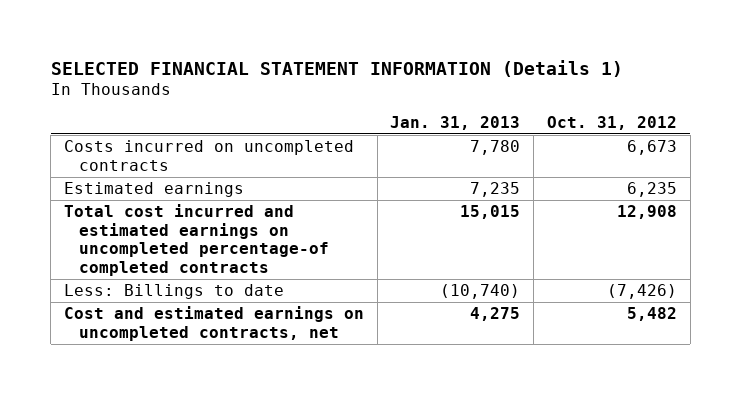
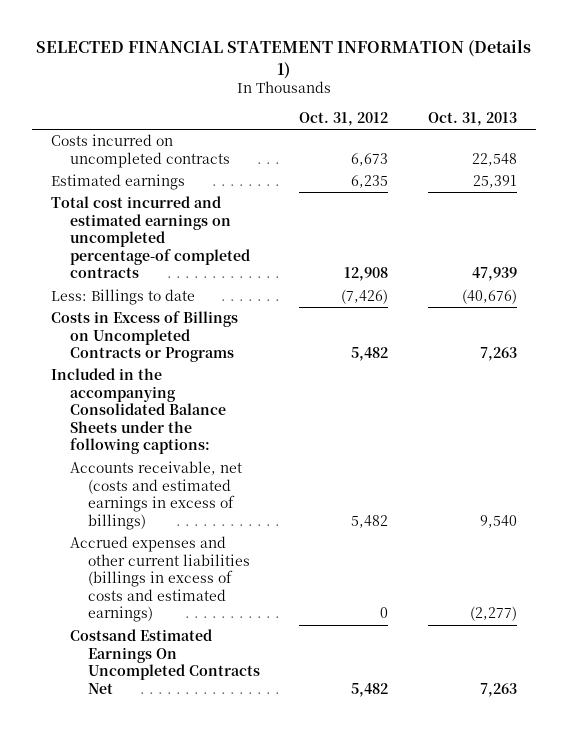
[390,115,521,130] Jan. 31, 2013 -> none
none -> [427,112,517,127] Oct. 31, 2013
none -> [51,311,239,363] Costs in Excess of Billings on Uncompleted Contracts or Programs
none -> [51,368,226,455] Included in the accompanying Consolidated Balance Sheets under the following captions:
none -> [69,461,242,530] Accounts receivable, net (costs and estimated earnings in excess of billings)
none -> [69,536,250,623] Accrued expenses and other current liabilities (billings in excess of costs and estimated earnings)
[64,306,365,341] Cost and estimated earnings on uncompleted contracts, net -> [69,629,260,694] Costsand Estimated Earnings On Uncompleted Contracts Net

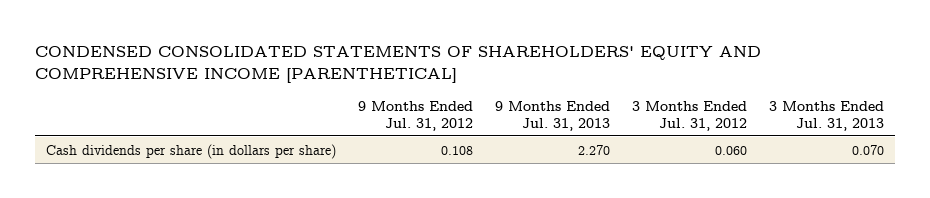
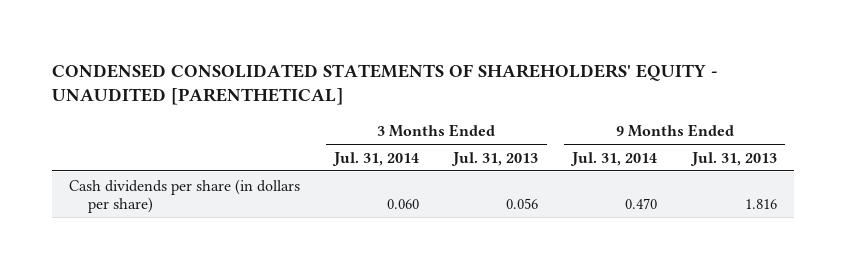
[35,46,762,83] CONDENSED CONSOLIDATED STATEMENTS OF SHAREHOLDERS' EQUITY AND COMPREHENSIVE INCOME [PARENTHETICAL] -> [52,63,719,106] CONDENSED CONSOLIDATED STATEMENTS OF SHAREHOLDERS' EQUITY - UNAUDITED [PARENTHETICAL]
[358,100,474,131] 9 Months Ended Jul. 31, 2012 -> none
[631,100,747,131] 3 Months Ended Jul. 31, 2012 -> none
none -> [332,151,420,166] Jul. 31, 2014
none -> [570,151,658,166] Jul. 31, 2014
[578,144,611,155] 2.270 -> [744,199,777,210] 1.816
[851,144,884,155] 0.070 -> [506,198,539,210] 0.056

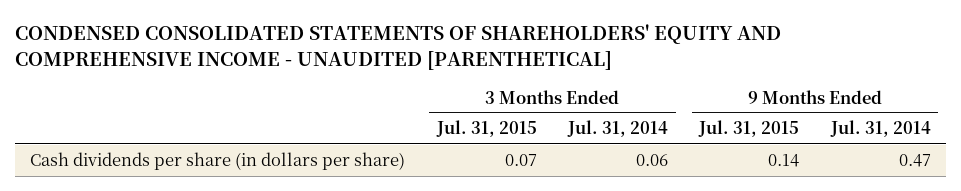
[52,63,719,106] CONDENSED CONSOLIDATED STATEMENTS OF SHAREHOLDERS' EQUITY - UNAUDITED [PARENTHETICAL] -> [14,24,781,70] CONDENSED CONSOLIDATED STATEMENTS OF SHAREHOLDERS' EQUITY AND COMPREHENSIVE INCOME - UNAUDITED [PARENTHETICAL]
[451,151,539,166] Jul. 31, 2013 -> none
[689,151,777,166] Jul. 31, 2013 -> none
none -> [435,120,537,138] Jul. 31, 2015
none -> [698,120,800,138] Jul. 31, 2015
[387,199,420,210] 0.060 -> [636,154,669,167] 0.06
[625,198,658,210] 0.470 -> [898,154,931,168] 0.47

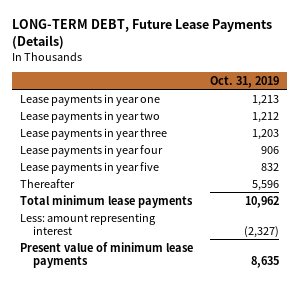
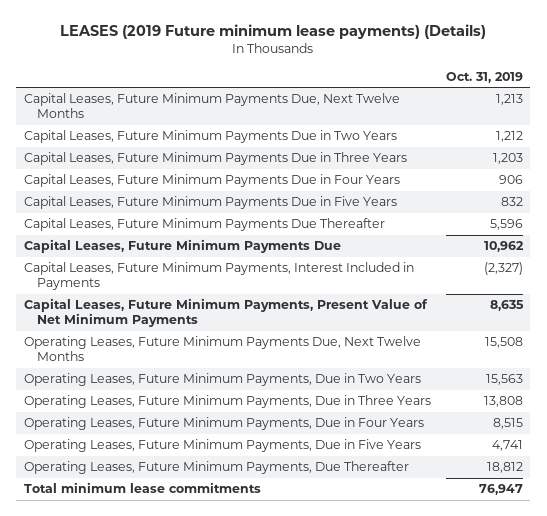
[11,19,272,50] LONG-TERM DEBT, Future Lease Payments (Details) -> [60,23,487,39] LEASES (2019 Future minimum lease payments) (Details)
[20,93,161,106] Lease payments in year one -> [23,93,400,119] Capital Leases, Future Minimum Payments Due, Next Twelve Months
[20,110,161,123] Lease payments in year two -> [23,130,397,144] Capital Leases, Future Minimum Payments Due in Two Years
[20,127,168,140] Lease payments in year three -> [23,152,407,166] Capital Leases, Future Minimum Payments Due in Three Years
[20,144,164,157] Lease payments in year four -> [23,174,400,188] Capital Leases, Future Minimum Payments Due in Four Years
[20,161,160,174] Lease payments in year five -> [23,196,397,210] Capital Leases, Future Minimum Payments Due in Five Years
[20,178,76,188] Thereafter -> [23,218,385,232] Capital Leases, Future Minimum Payments Due Thereafter
[20,194,194,208] Total minimum lease payments -> [23,239,341,254] Capital Leases, Future Minimum Payments Due
[20,212,157,235] Less: amount representing interest -> [23,262,414,291] Capital Leases, Future Minimum Payments, Interest Included in Payments
[20,241,194,268] Present value of minimum lease payments -> [23,298,428,328] Capital Leases, Future Minimum Payments, Present Value of Net Minimum Payments
none -> [23,336,421,362] Operating Leases, Future Minimum Payments Due, Next Twelve Months
none -> [23,373,421,387] Operating Leases, Future Minimum Payments, Due in Two Years
none -> [23,395,431,409] Operating Leases, Future Minimum Payments, Due in Three Years
none -> [23,417,424,431] Operating Leases, Future Minimum Payments, Due in Four Years
none -> [23,439,421,453] Operating Leases, Future Minimum Payments, Due in Five Years
none -> [23,461,409,475] Operating Leases, Future Minimum Payments, Due Thereafter
none -> [23,482,261,494] Total minimum lease commitments

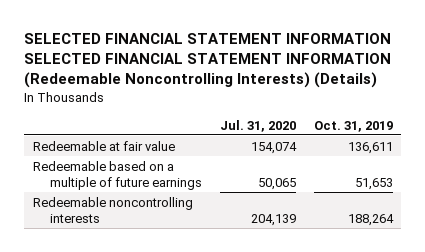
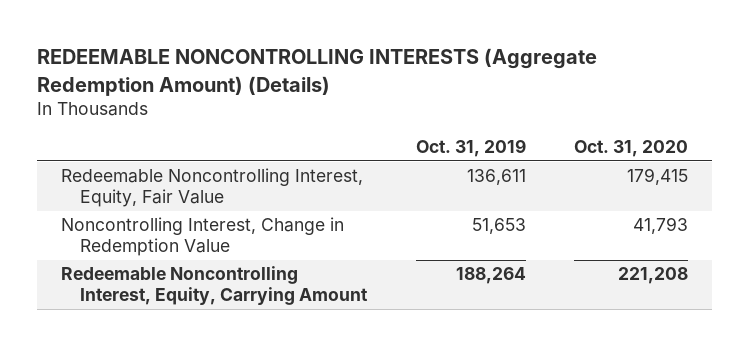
[23,32,391,89] SELECTED FINANCIAL STATEMENT INFORMATION SELECTED FINANCIAL STATEMENT INFORMATION (Redeemable Noncontrolling Interests) (Details) -> [37,48,598,96] REDEEMABLE NONCONTROLLING INTERESTS (Aggregate Redemption Amount) (Details)
[220,119,297,132] Jul. 31, 2020 -> none
none -> [574,140,689,158] Oct. 31, 2020
[32,140,175,151] Redeemable at fair value -> [61,168,364,208] Redeemable Noncontrolling Interest, Equity, Fair Value
[32,160,203,190] Redeemable based on a multiple of future earnings -> [61,217,345,257] Noncontrolling Interest, Change in Redemption Value
[32,196,193,223] Redeemable noncontrolling interests -> [61,266,368,306] Redeemable Noncontrolling Interest, Equity, Carrying Amount

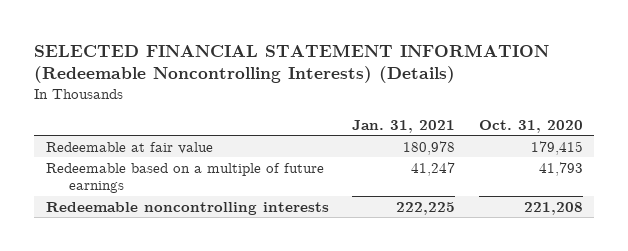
[37,48,598,96] REDEEMABLE NONCONTROLLING INTERESTS (Aggregate Redemption Amount) (Details) -> [33,43,549,84] SELECTED FINANCIAL STATEMENT INFORMATION (Redeemable Noncontrolling Interests) (Details)
[415,139,526,158] Oct. 31, 2019 -> none
none -> [352,119,456,133] Jan. 31, 2021
[61,168,364,208] Redeemable Noncontrolling Interest, Equity, Fair Value -> [45,141,213,154] Redeemable at fair value
[61,217,345,257] Noncontrolling Interest, Change in Redemption Value -> [45,162,324,194] Redeemable based on a multiple of future earnings
[61,266,368,306] Redeemable Noncontrolling Interest, Equity, Carrying Amount -> [45,201,329,215] Redeemable noncontrolling interests

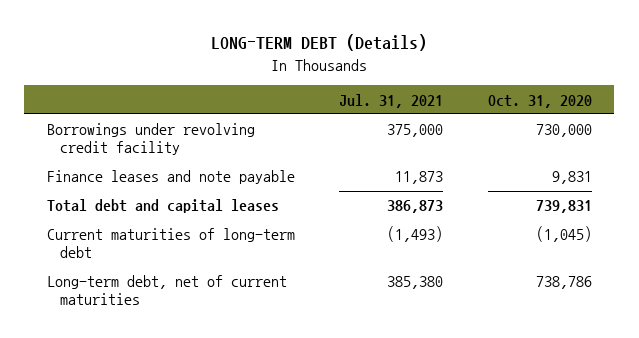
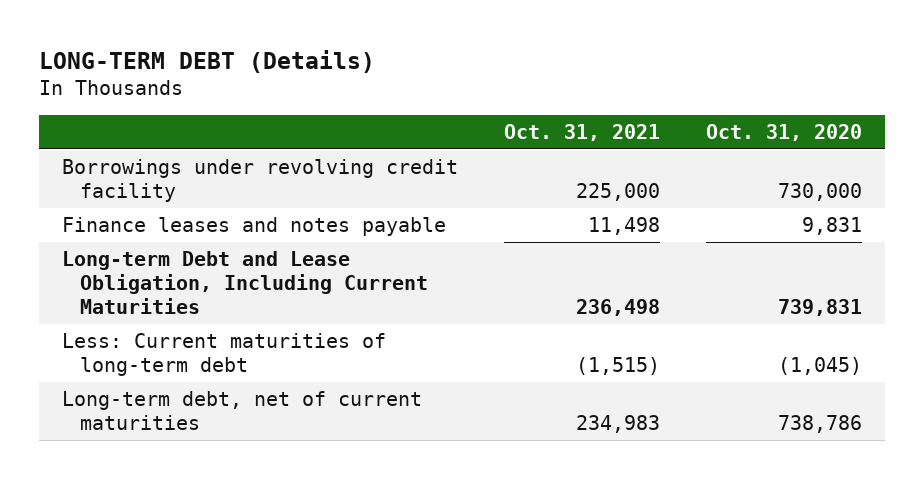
[339,93,444,108] Jul. 31, 2021 -> none
none -> [503,123,660,141] Oct. 31, 2021
[46,170,295,185] Finance leases and note payable -> [61,217,446,237] Finance leases and notes payable
[46,199,279,214] Total debt and capital leases -> [61,251,428,315] Long-term Debt and Lease Obligation, Including Current Maturities
[46,228,295,259] Current maturities of long-term debt -> [61,333,386,377] Less: Current maturities of long-term debt

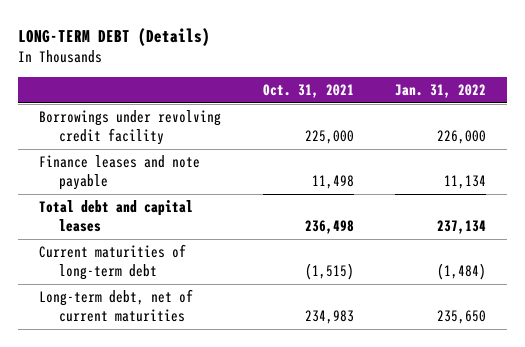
[706,123,863,141] Oct. 31, 2020 -> none
none -> [395,84,487,99] Jan. 31, 2022
[61,217,446,237] Finance leases and notes payable -> [39,155,201,191] Finance leases and note payable
[61,251,428,315] Long-term Debt and Lease Obligation, Including Current Maturities -> [39,200,194,233] Total debt and capital leases
[61,333,386,377] Less: Current maturities of long-term debt -> [39,244,187,281] Current maturities of long-term debt

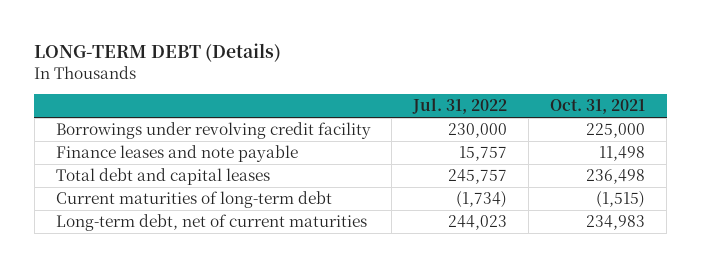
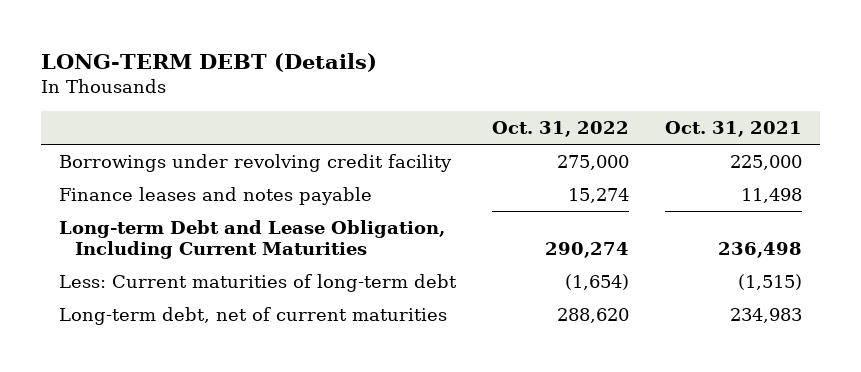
[412,98,508,115] Jul. 31, 2022 -> none
none -> [492,121,630,138] Oct. 31, 2022
[55,145,298,163] Finance leases and note payable -> [58,187,372,206] Finance leases and notes payable
[55,168,270,186] Total debt and capital leases -> [58,220,445,260] Long-term Debt and Lease Obligation, Including Current Maturities
[55,191,332,209] Current maturities of long-term debt -> [58,274,457,293] Less: Current maturities of long-term debt

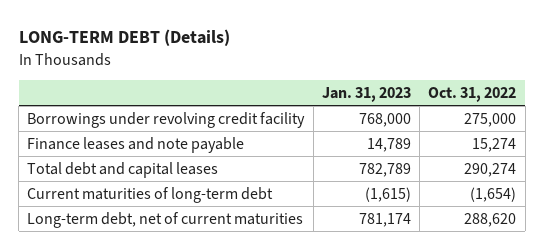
[665,121,803,138] Oct. 31, 2021 -> none
none -> [321,87,411,103] Jan. 31, 2023
[58,187,372,206] Finance leases and notes payable -> [27,136,245,153] Finance leases and note payable
[58,220,445,260] Long-term Debt and Lease Obligation, Including Current Maturities -> [27,161,219,178] Total debt and capital leases
[58,274,457,293] Less: Current maturities of long-term debt -> [27,186,274,203] Current maturities of long-term debt

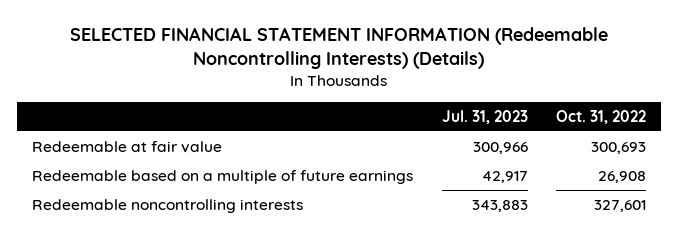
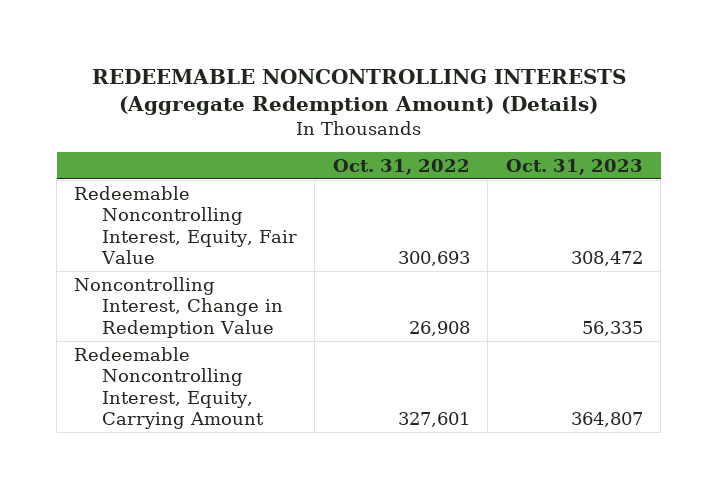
[70,27,609,70] SELECTED FINANCIAL STATEMENT INFORMATION (Redeemable Noncontrolling Interests) (Details) -> [91,68,626,116] REDEEMABLE NONCONTROLLING INTERESTS (Aggregate Redemption Amount) (Details)
[441,109,528,124] Jul. 31, 2023 -> none
none -> [505,159,643,176] Oct. 31, 2023
[31,141,222,154] Redeemable at fair value -> [74,185,298,265] Redeemable Noncontrolling Interest, Equity, Fair Value
[31,170,413,185] Redeemable based on a multiple of future earnings -> [74,276,284,338] Noncontrolling Interest, Change in Redemption Value
[31,199,303,214] Redeemable noncontrolling interests -> [74,346,265,430] Redeemable Noncontrolling Interest, Equity, Carrying Amount

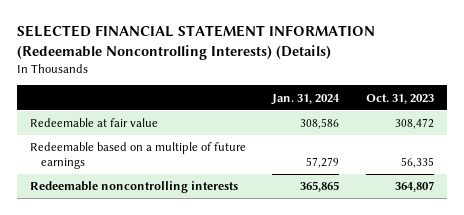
[91,68,626,116] REDEEMABLE NONCONTROLLING INTERESTS (Aggregate Redemption Amount) (Details) -> [16,25,375,60] SELECTED FINANCIAL STATEMENT INFORMATION (Redeemable Noncontrolling Interests) (Details)
[332,159,470,176] Oct. 31, 2022 -> none
none -> [271,93,341,105] Jan. 31, 2024
[74,185,298,265] Redeemable Noncontrolling Interest, Equity, Fair Value -> [29,118,158,128] Redeemable at fair value
[74,276,284,338] Noncontrolling Interest, Change in Redemption Value -> [29,142,246,170] Redeemable based on a multiple of future earnings
[74,346,265,430] Redeemable Noncontrolling Interest, Equity, Carrying Amount -> [29,181,238,194] Redeemable noncontrolling interests

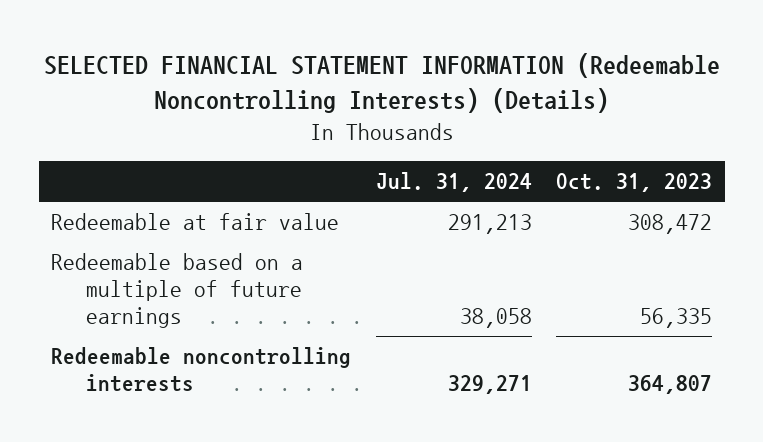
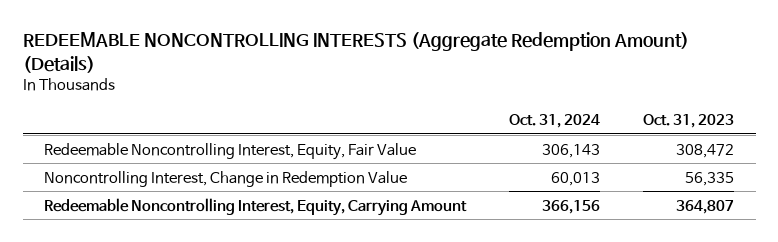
[43,53,720,114] SELECTED FINANCIAL STATEMENT INFORMATION (Redeemable Noncontrolling Interests) (Details) -> [22,32,689,73] REDEEMABLE NONCONTROLLING INTERESTS (Aggregate Redemption Amount) (Details)
[375,172,532,193] Jul. 31, 2024 -> none
none -> [509,113,601,128] Oct. 31, 2024
[50,213,339,231] Redeemable at fair value -> [44,142,417,160] Redeemable Noncontrolling Interest, Equity, Fair Value
[50,253,303,329] Redeemable based on a multiple of future earnings -> [44,170,408,187] Noncontrolling Interest, Change in Redemption Value
[50,347,351,393] Redeemable noncontrolling interests -> [44,197,468,216] Redeemable Noncontrolling Interest, Equity, Carrying Amount

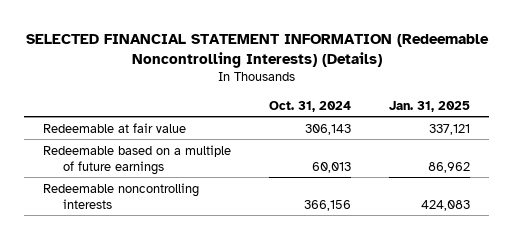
[22,32,689,73] REDEEMABLE NONCONTROLLING INTERESTS (Aggregate Redemption Amount) (Details) -> [25,33,489,68] SELECTED FINANCIAL STATEMENT INFORMATION (Redeemable Noncontrolling Interests) (Details)
[643,113,735,128] Oct. 31, 2023 -> none
none -> [389,100,471,112] Jan. 31, 2025
[44,142,417,160] Redeemable Noncontrolling Interest, Equity, Fair Value -> [42,122,186,133] Redeemable at fair value
[44,170,408,187] Noncontrolling Interest, Change in Redemption Value -> [42,144,231,175] Redeemable based on a multiple of future earnings
[44,197,468,216] Redeemable Noncontrolling Interest, Equity, Carrying Amount -> [42,182,199,209] Redeemable noncontrolling interests

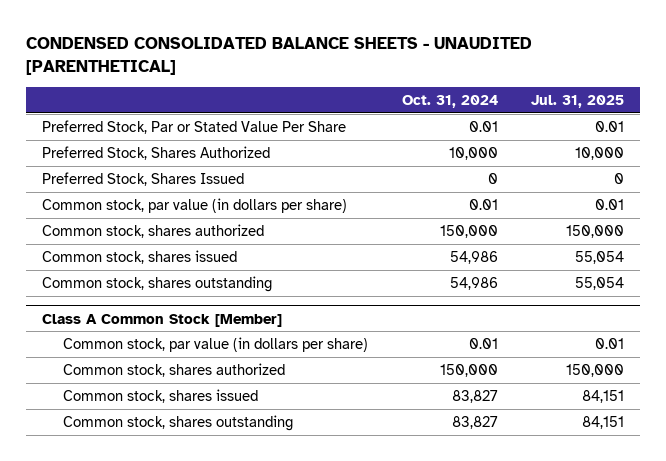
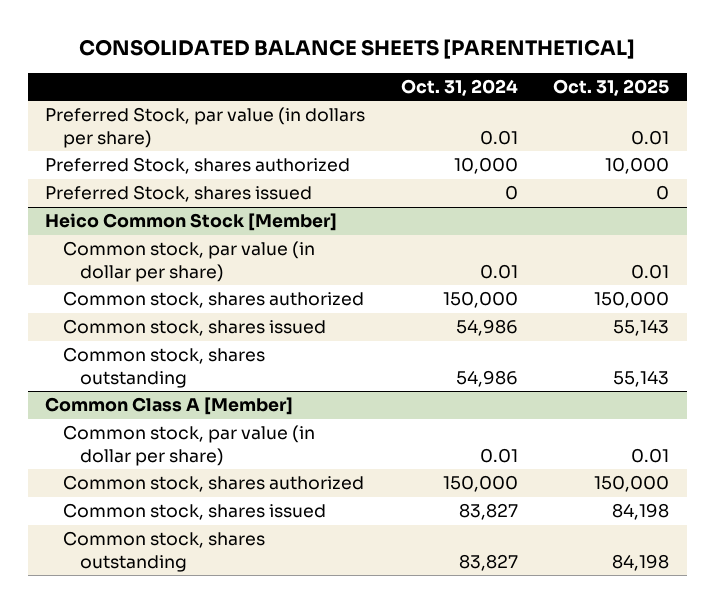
[25,36,532,75] CONDENSED CONSOLIDATED BALANCE SHEETS - UNAUDITED [PARENTHETICAL] -> [79,39,636,60] CONSOLIDATED BALANCE SHEETS [PARENTHETICAL]
[530,94,624,108] Jul. 31, 2025 -> none
none -> [553,78,670,96] Oct. 31, 2025
[42,120,347,135] Preferred Stock, Par or Stated Value Per Share -> [45,107,366,148] Preferred Stock, par value (in dollars per share)
[42,146,271,161] Preferred Stock, Shares Authorized -> [45,157,351,175] Preferred Stock, shares authorized
[42,172,245,187] Preferred Stock, Shares Issued -> [45,185,313,203] Preferred Stock, shares issued
none -> [45,213,338,232] Heico Common Stock [Member]
[42,198,348,214] Common stock, par value (in dollars per share) -> [62,241,315,282] Common stock, par value (in dollar per share)
[42,313,283,327] Class A Common Stock [Member] -> [45,397,294,416] Common Class A [Member]
[63,337,369,353] Common stock, par value (in dollars per share) -> [62,425,315,466] Common stock, par value (in dollar per share)

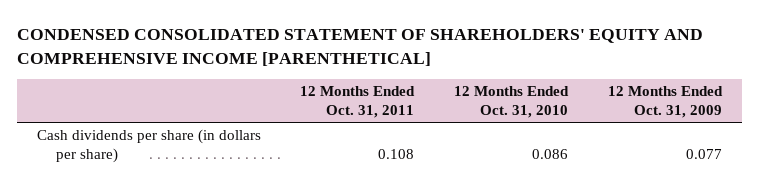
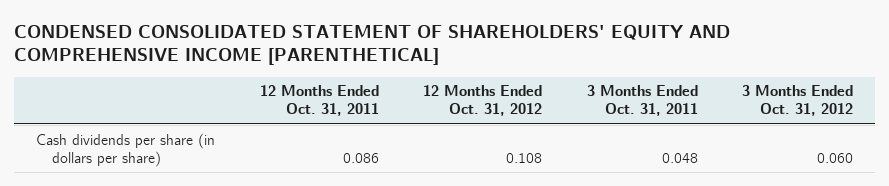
[454,86,570,119] 12 Months Ended Oct. 31, 2010 -> none
[608,86,724,119] 12 Months Ended Oct. 31, 2009 -> none
none -> [423,85,543,117] 12 Months Ended Oct. 31, 2012
none -> [586,85,698,117] 3 Months Ended Oct. 31, 2011
none -> [742,85,854,117] 3 Months Ended Oct. 31, 2012
[378,148,415,159] 0.108 -> [342,152,379,163] 0.086

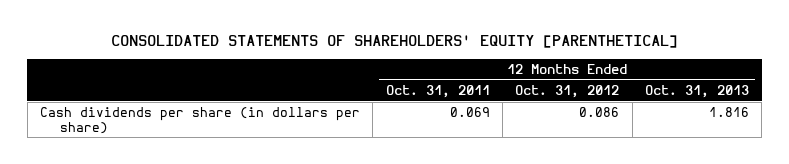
[14,24,731,66] CONDENSED CONSOLIDATED STATEMENT OF SHAREHOLDERS' EQUITY AND COMPREHENSIVE INCOME [PARENTHETICAL] -> [110,35,678,49] CONSOLIDATED STATEMENTS OF SHAREHOLDERS' EQUITY [PARENTHETICAL]
[586,85,698,117] 3 Months Ended Oct. 31, 2011 -> none
[742,85,854,117] 3 Months Ended Oct. 31, 2012 -> none
none -> [645,85,750,99] Oct. 31, 2013
[342,152,379,163] 0.086 -> [449,107,490,118] 0.069
[506,152,543,163] 0.108 -> [579,107,620,118] 0.086

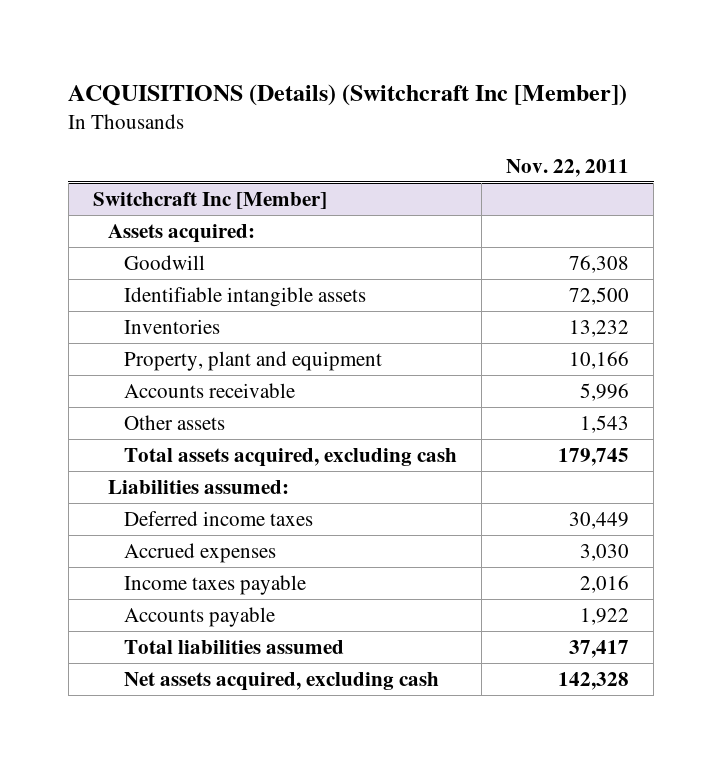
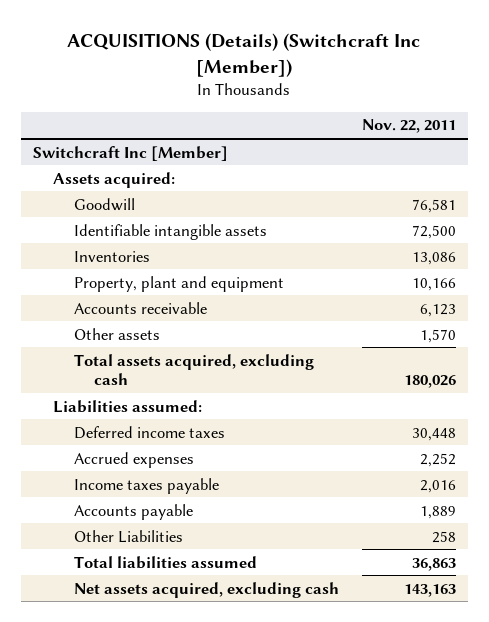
[569,254,630,273] 76,308 -> [412,198,457,213] 76,581
[569,319,630,337] 13,232 -> [412,251,457,265] 13,086
[580,382,630,401] 5,996 -> [420,303,457,317] 6,123
[580,414,630,433] 1,543 -> [420,328,457,343] 1,570
[558,447,630,466] 179,745 -> [404,375,457,389] 180,026
[569,511,630,529] 30,449 -> [412,427,457,441] 30,448
[580,543,630,561] 3,030 -> [420,452,457,467] 2,252
[580,607,630,625] 1,922 -> [420,505,457,519] 1,889
none -> [73,529,183,543] Other Liabilities
[569,639,630,658] 37,417 -> [412,557,457,571] 36,863
[558,671,630,690] 142,328 -> [404,583,457,597] 143,163

